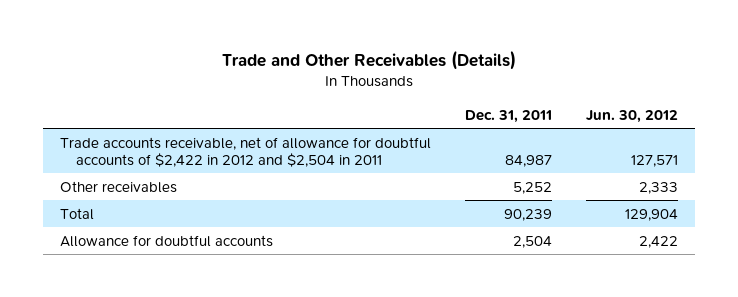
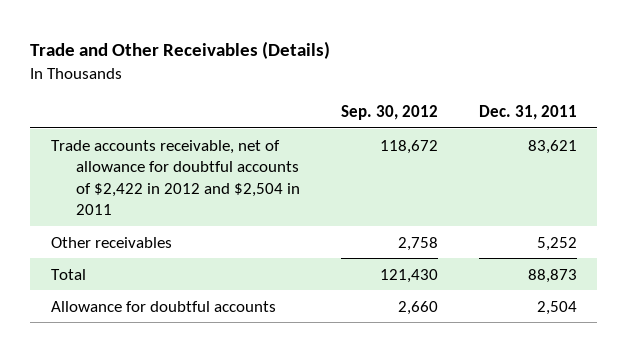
[585,109,678,123] Jun. 30, 2012 -> none
none -> [340,104,438,120] Sep. 30, 2012
[505,154,553,167] 84,987 -> [527,139,577,154] 83,621
[504,208,553,221] 90,239 -> [527,268,577,283] 88,873

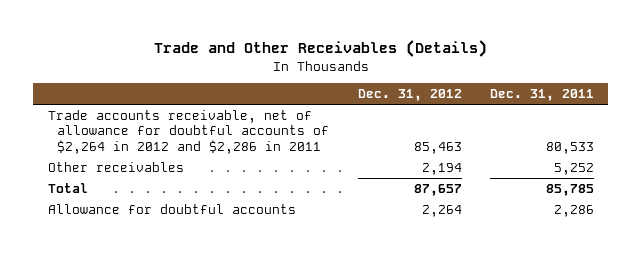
[340,104,438,120] Sep. 30, 2012 -> none
none -> [357,89,462,102] Dec. 31, 2012
[50,139,300,216] Trade accounts receivable, net of allowance for doubtful accounts of $2,422 in 2012 and $2,504 in 2011 -> [47,109,330,154] Trade accounts receivable, net of allowance for doubtful accounts of $2,264 in 2012 and $2,286 in 2011
[527,139,577,154] 83,621 -> [546,141,595,154] 80,533
[527,268,577,283] 88,873 -> [546,183,595,196] 85,785
[536,300,577,315] 2,504 -> [554,204,595,217] 2,286

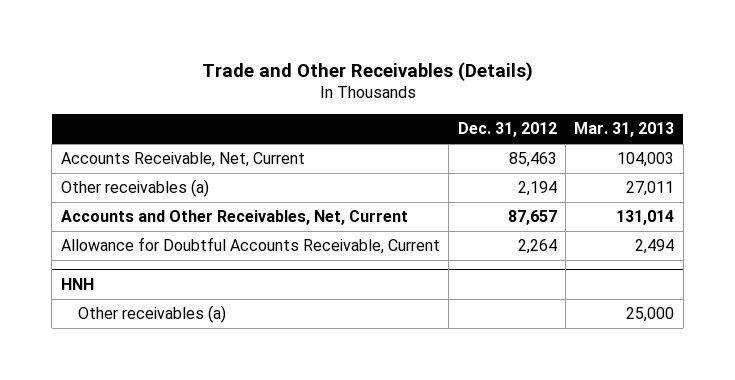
[490,89,595,102] Dec. 31, 2011 -> none
none -> [574,122,675,138] Mar. 31, 2013
[47,109,330,154] Trade accounts receivable, net of allowance for doubtful accounts of $2,264 in 2012 and $2,286 in 2011 -> [60,152,305,168] Accounts Receivable, Net, Current
[47,161,184,172] Other receivables -> [60,179,209,198] Other receivables (a)
[47,182,88,193] Total -> [60,210,408,226] Accounts and Other Receivables, Net, Current
[47,203,296,214] Allowance for doubtful accounts -> [60,237,440,255] Allowance for Doubtful Accounts Receivable, Current
none -> [60,277,94,290] HNH
none -> [77,305,226,324] Other receivables (a)

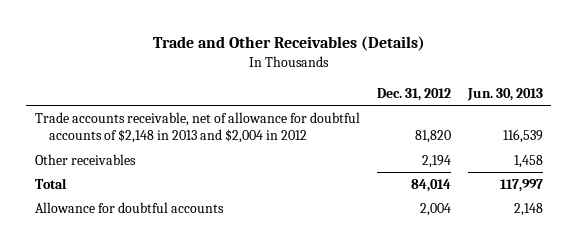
[574,122,675,138] Mar. 31, 2013 -> none
none -> [466,87,543,101] Jun. 30, 2013
[60,152,305,168] Accounts Receivable, Net, Current -> none
[60,210,408,226] Accounts and Other Receivables, Net, Current -> none
[60,277,94,290] HNH -> none
[77,305,226,324] Other receivables (a) -> none
none -> [34,111,360,144] Trade accounts receivable, net of allowance for doubtful accounts of $2,148 in 2013 and $2,004 in 2012
[60,179,209,198] Other receivables (a) -> [34,153,136,165] Other receivables
none -> [34,177,67,189] Total
[60,237,440,255] Allowance for Doubtful Accounts Receivable, Current -> [34,201,224,213] Allowance for doubtful accounts
[517,239,557,255] 2,264 -> [419,202,451,216] 2,004

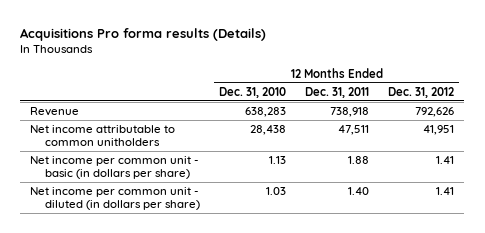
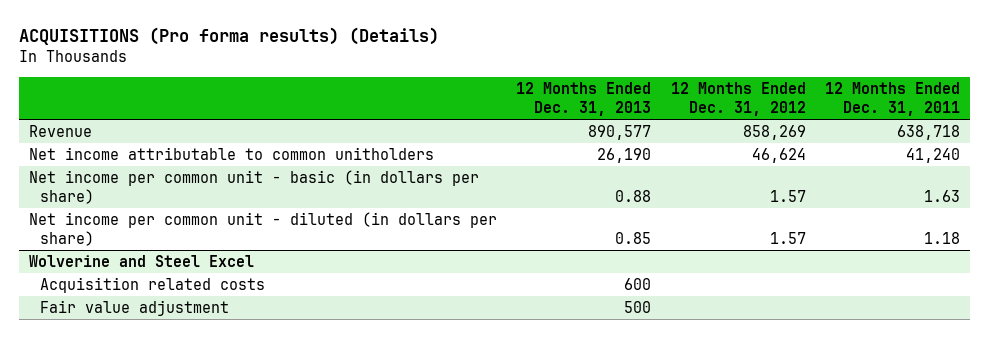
[20,28,267,42] Acquisitions Pro forma results (Details) -> [19,27,440,46] ACQUISITIONS (Pro forma results) (Details)
[218,86,286,98] Dec. 31, 2010 -> none
none -> [516,82,652,117] 12 Months Ended Dec. 31, 2013
[330,106,370,117] 738,918 -> [897,125,961,141] 638,718
[415,106,455,117] 792,626 -> [742,125,806,141] 858,269
[338,124,370,135] 47,511 -> [906,148,961,164] 41,240
[423,124,455,135] 41,951 -> [751,148,806,164] 46,624
[348,155,370,164] 1.88 -> [924,189,961,202] 1.63
[436,155,455,164] 1.41 -> [769,189,806,202] 1.57
[348,186,370,195] 1.40 -> [924,231,961,244] 1.18
[436,186,455,195] 1.41 -> [769,231,806,244] 1.57
none -> [28,255,254,268] Wolverine and Steel Excel
none -> [40,277,266,294] Acquisition related costs
none -> [40,300,230,317] Fair value adjustment

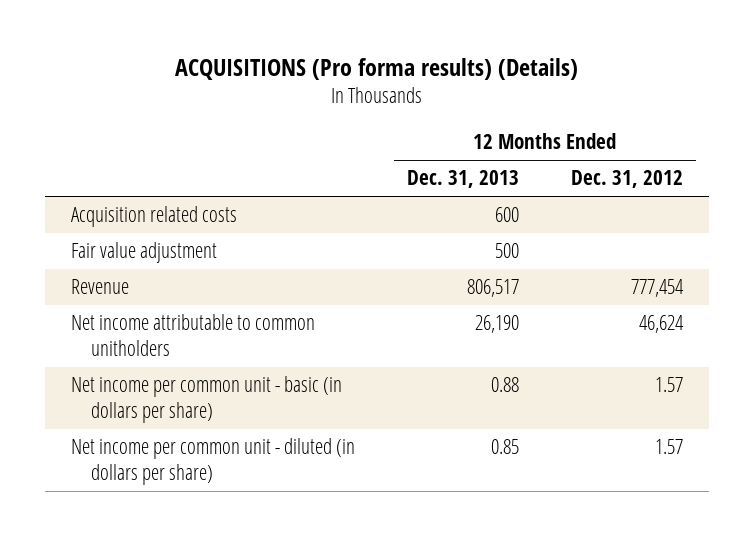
[825,82,961,117] 12 Months Ended Dec. 31, 2011 -> none
none -> [70,206,237,228] Acquisition related costs
none -> [70,242,217,264] Fair value adjustment
[588,125,652,141] 890,577 -> [466,279,519,298] 806,517
[742,125,806,141] 858,269 -> [630,279,684,298] 777,454
[28,255,254,268] Wolverine and Steel Excel -> none
[40,277,266,294] Acquisition related costs -> none
[40,300,230,317] Fair value adjustment -> none

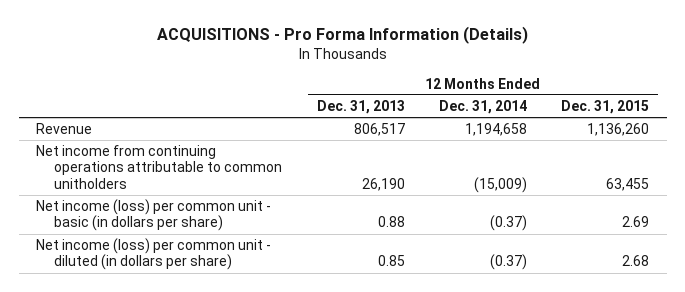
[174,58,578,81] ACQUISITIONS (Pro forma results) (Details) -> [156,26,528,45] ACQUISITIONS - Pro Forma Information (Details)
[570,170,683,189] Dec. 31, 2012 -> none
none -> [439,99,528,114] Dec. 31, 2014
none -> [561,99,650,114] Dec. 31, 2015
[70,206,237,228] Acquisition related costs -> none
[70,242,217,264] Fair value adjustment -> none
[70,314,315,357] Net income attributable to common unitholders -> [35,145,283,189] Net income from continuing operations attributable to common unitholders
[70,376,342,424] Net income per common unit - basic (in dollars per share) -> [35,199,271,232] Net income (loss) per common unit - basic (in dollars per share)
[70,438,355,486] Net income per common unit - diluted (in dollars per share) -> [35,238,271,271] Net income (loss) per common unit - diluted (in dollars per share)

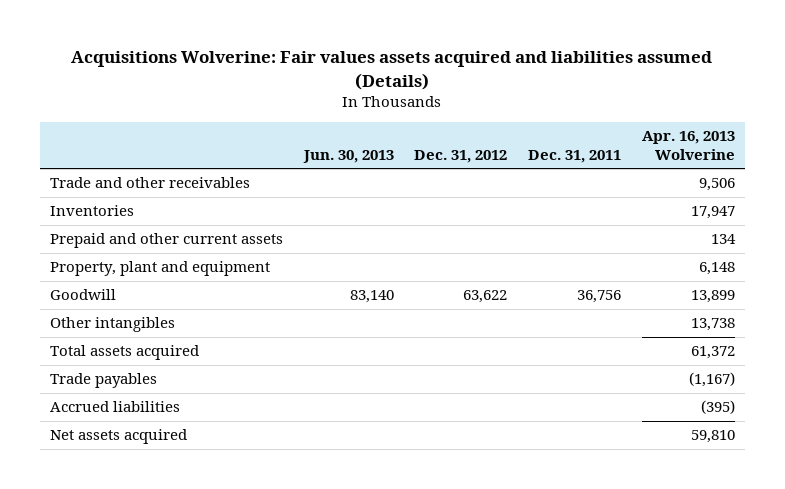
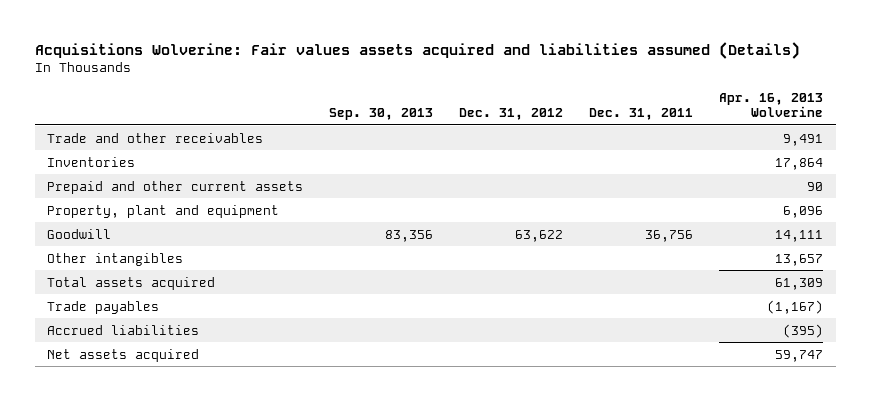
[302,149,394,163] Jun. 30, 2013 -> none
none -> [329,108,434,121] Sep. 30, 2013
[698,178,735,192] 9,506 -> [783,133,824,146] 9,491
[690,206,735,220] 17,947 -> [775,157,824,170] 17,864
[710,234,736,245] 134 -> [807,181,824,191] 90
[698,262,735,276] 6,148 -> [783,205,824,218] 6,096
[690,290,735,304] 13,899 -> [775,229,824,242] 14,111
[690,318,735,332] 13,738 -> [775,253,824,266] 13,657
[690,346,735,360] 61,372 -> [775,277,824,290] 61,309
[690,430,735,444] 59,810 -> [775,349,824,362] 59,747

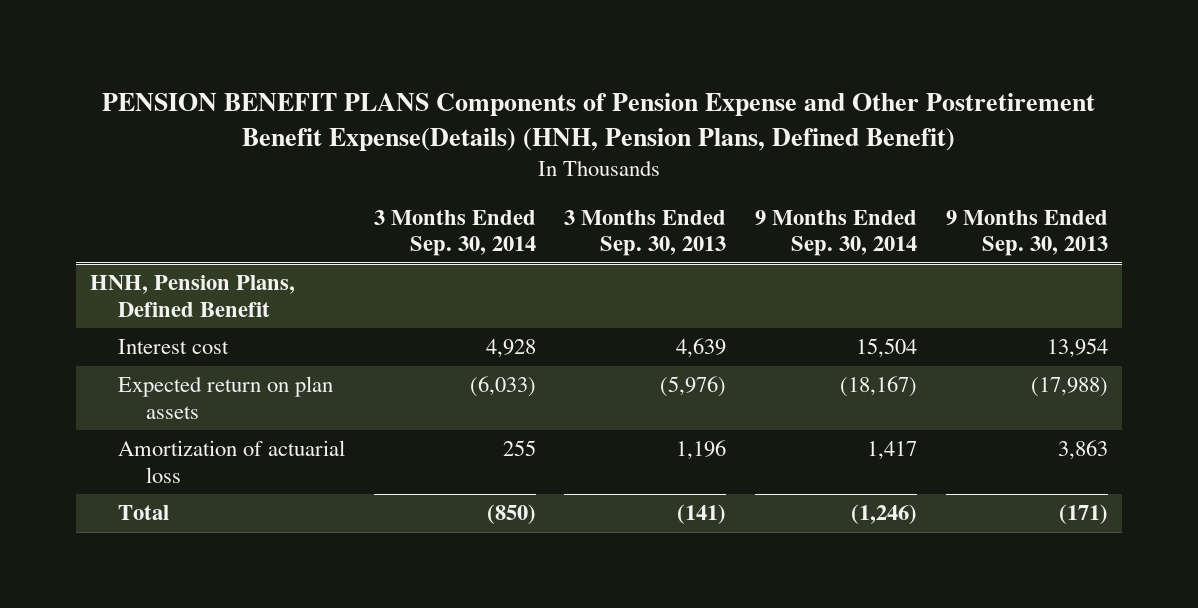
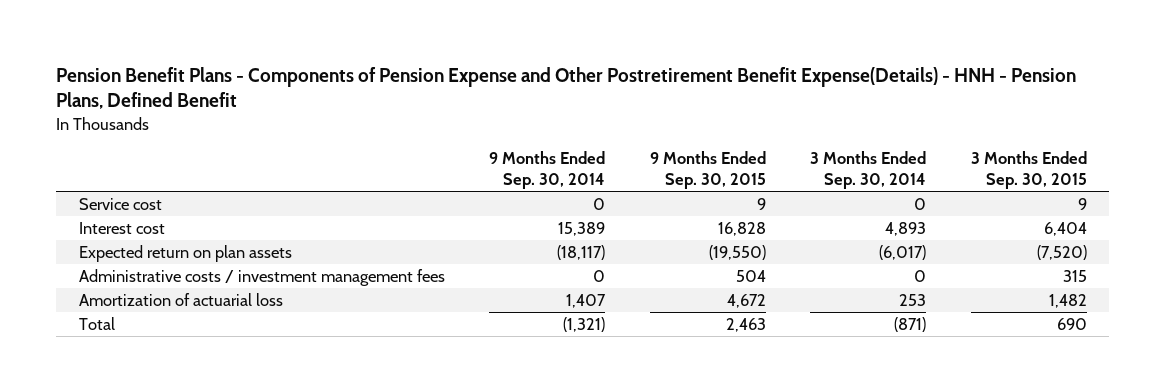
[101,92,1095,151] PENSION BENEFIT PLANS Components of Pension Expense and Other Postretirement Benefit Expense(Details) (HNH, Pension Plans, Defined Benefit) -> [56,66,1077,110] Pension Benefit Plans - Components of Pension Expense and Other Postretirement Benefit Expense(Details) - HNH - Pension Plans, Defined Benefit
[564,209,727,257] 3 Months Ended Sep. 30, 2013 -> none
[945,209,1108,257] 9 Months Ended Sep. 30, 2013 -> none
none -> [649,151,766,189] 9 Months Ended Sep. 30, 2015
none -> [970,151,1087,189] 3 Months Ended Sep. 30, 2015
[90,275,296,317] HNH, Pension Plans, Defined Benefit -> none
none -> [78,197,162,210] Service cost
[485,339,536,359] 4,928 -> [885,221,927,236] 4,893
[855,338,917,359] 15,504 -> [558,221,606,236] 15,389
[469,376,536,398] (6,033) -> [879,244,927,260] (6,017)
[839,376,917,398] (18,167) -> [557,244,606,260] (18,117)
none -> [78,268,445,286] Administrative costs / investment management fees
[502,440,536,457] 255 -> [899,293,927,306] 253
[866,441,917,461] 1,417 -> [566,293,607,308] 1,407
[486,504,536,525] (850) -> [894,316,927,332] (871)
[850,504,917,525] (1,246) -> [563,316,606,332] (1,321)

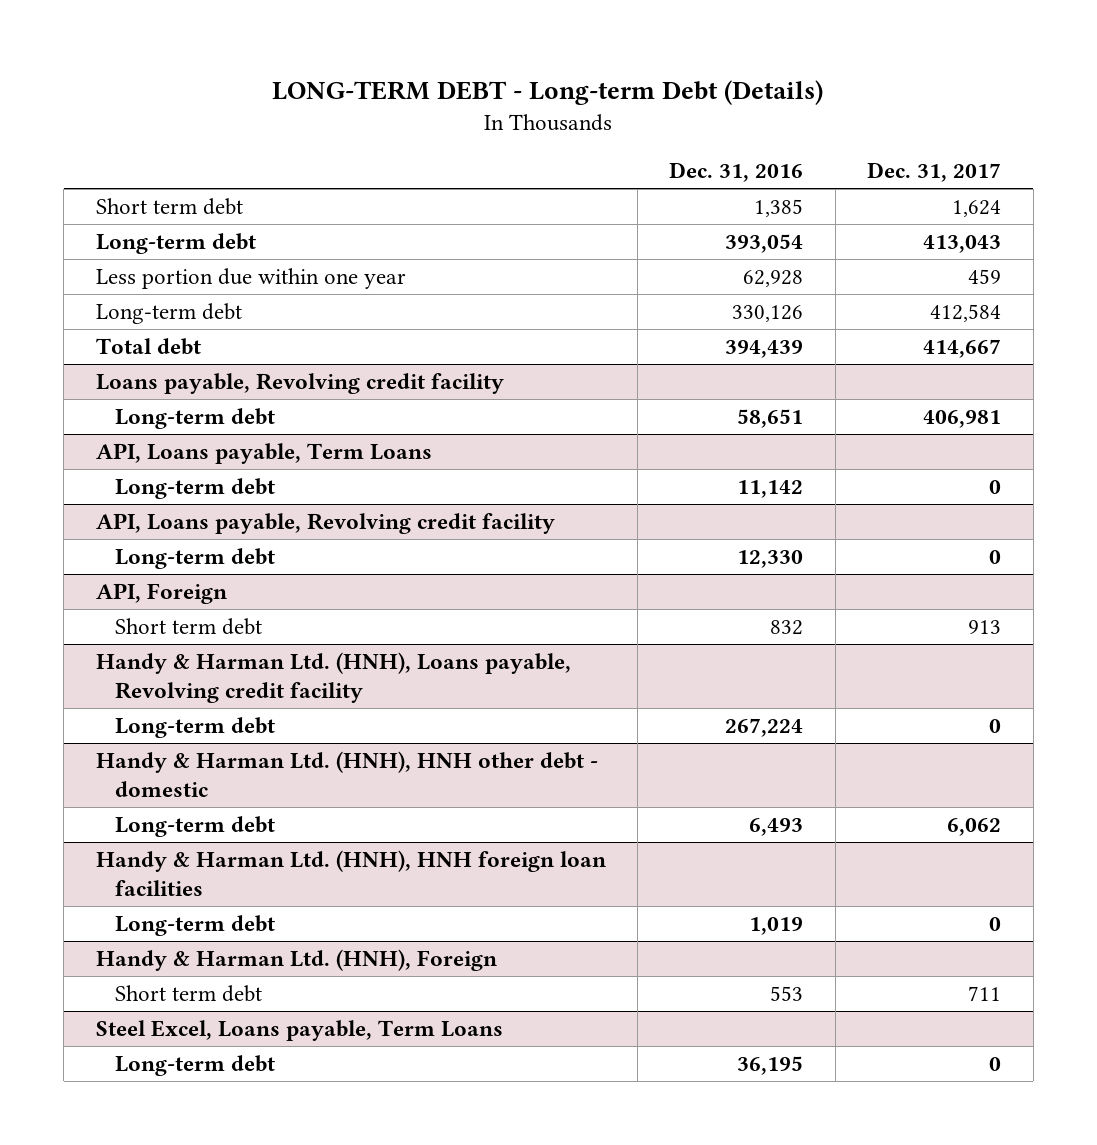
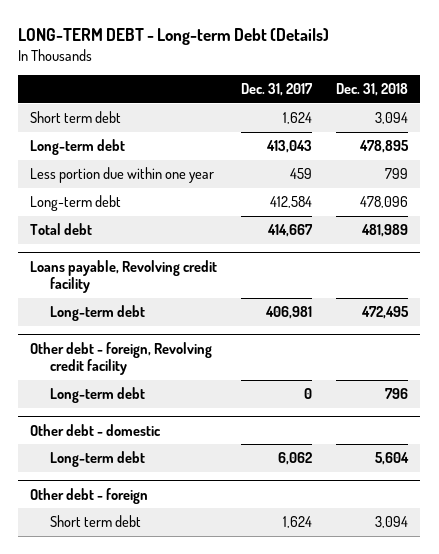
[669,161,804,182] Dec. 31, 2016 -> none
none -> [336,83,409,97] Dec. 31, 2018
[95,442,432,464] API, Loans payable, Term Loans -> none
[115,477,276,499] Long-term debt -> none
[95,512,555,534] API, Loans payable, Revolving credit facility -> none
[115,547,276,569] Long-term debt -> none
[95,582,227,604] API, Foreign -> none
[115,617,263,635] Short term debt -> none
[95,651,571,703] Handy & Harman Ltd. (HNH), Loans payable, Revolving credit facility -> none
none -> [30,341,213,376] Other debt - foreign, Revolving credit facility
[95,750,598,797] Handy & Harman Ltd. (HNH), HNH other debt - domestic -> none
none -> [30,423,162,436] Other debt - domestic
[95,849,606,896] Handy & Harman Ltd. (HNH), HNH foreign loan facilities -> none
[115,914,276,936] Long-term debt -> none
[95,948,497,971] Handy & Harman Ltd. (HNH), Foreign -> none
[95,1019,503,1041] Steel Excel, Loans payable, Term Loans -> none
[115,1054,276,1076] Long-term debt -> none
none -> [30,487,149,504] Other debt - foreign
[968,985,1002,1001] 711 -> [283,516,313,529] 1,624

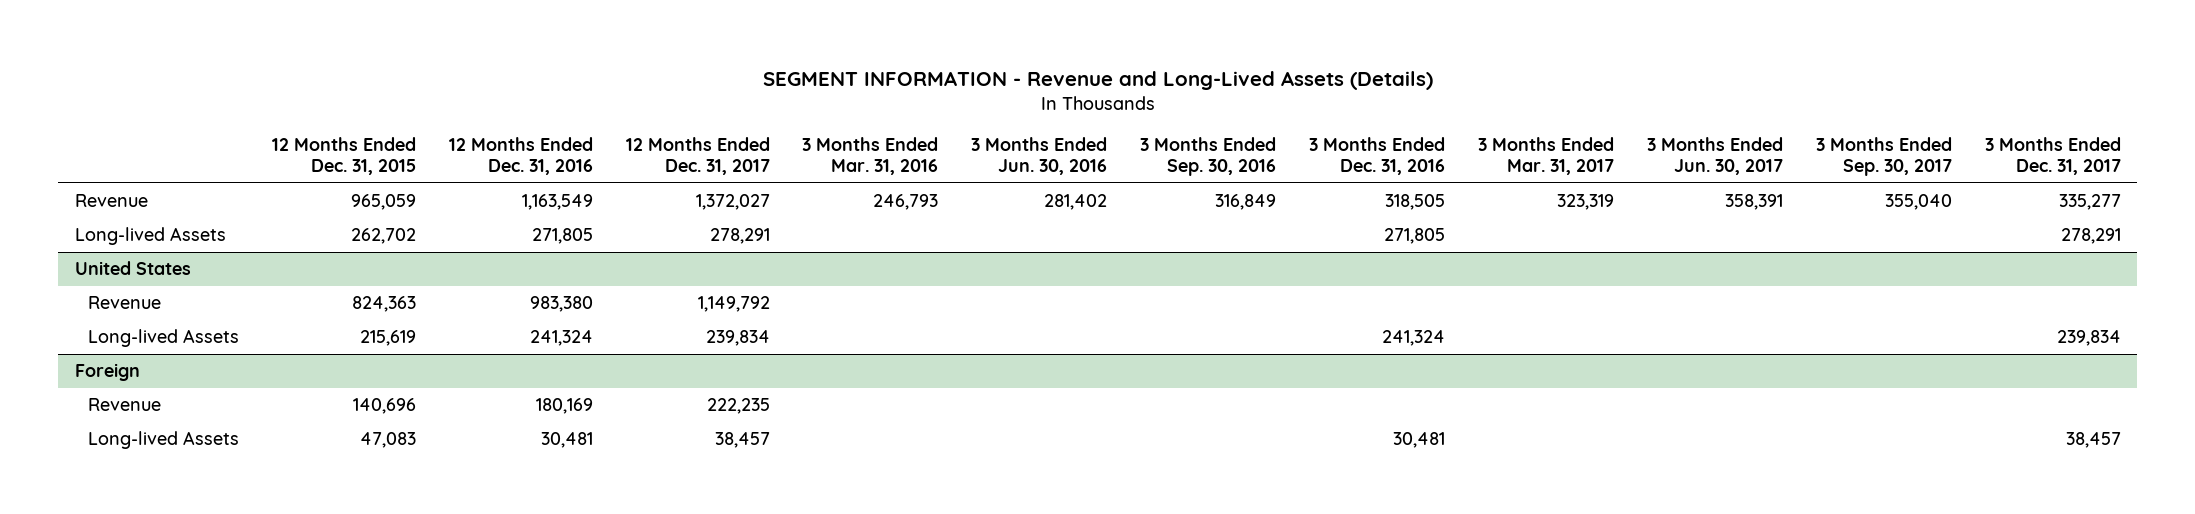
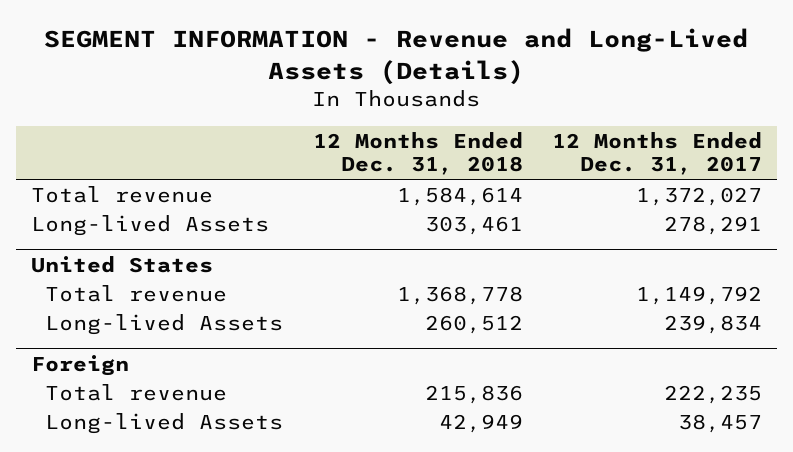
[271,137,416,176] 12 Months Ended Dec. 31, 2015 -> none
[448,137,593,176] 12 Months Ended Dec. 31, 2016 -> none
[802,137,939,176] 3 Months Ended Mar. 31, 2016 -> none
[971,137,1108,176] 3 Months Ended Jun. 30, 2016 -> none
[1140,137,1277,177] 3 Months Ended Sep. 30, 2016 -> none
[1309,137,1446,176] 3 Months Ended Dec. 31, 2016 -> none
[1478,137,1615,176] 3 Months Ended Mar. 31, 2017 -> none
[1647,137,1784,176] 3 Months Ended Jun. 30, 2017 -> none
[1815,137,1952,177] 3 Months Ended Sep. 30, 2017 -> none
[1984,137,2121,176] 3 Months Ended Dec. 31, 2017 -> none
none -> [312,131,523,176] 12 Months Ended Dec. 31, 2018
[74,194,148,208] Revenue -> [30,185,213,203] Total revenue
[87,296,161,310] Revenue -> [45,284,228,302] Total revenue
[87,398,161,412] Revenue -> [45,383,228,401] Total revenue

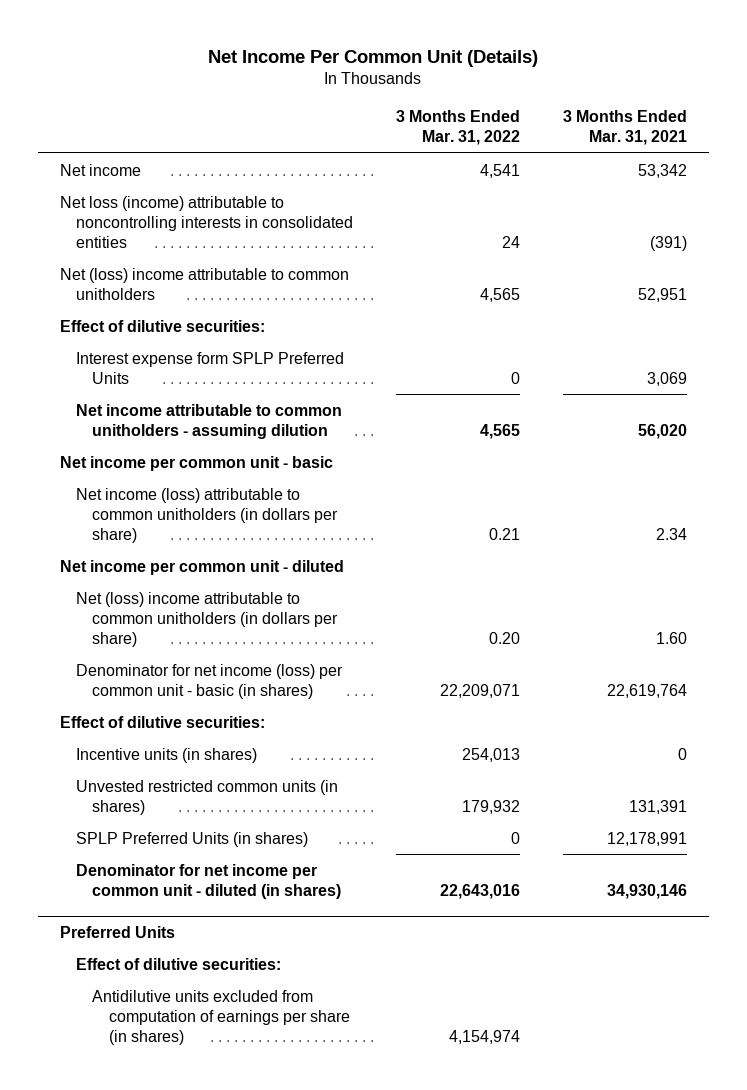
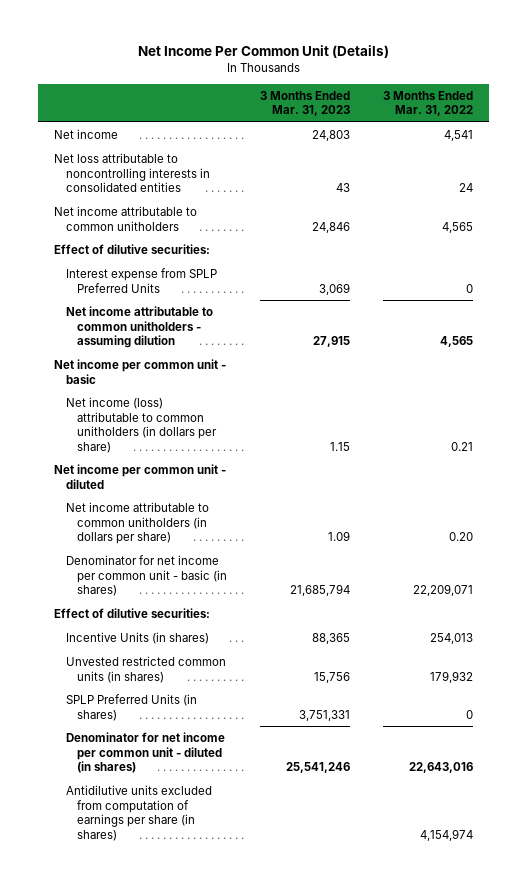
[563,109,688,145] 3 Months Ended Mar. 31, 2021 -> none
none -> [260,90,351,117] 3 Months Ended Mar. 31, 2023
[59,195,353,248] Net loss (income) attributable to noncontrolling interests in consolidated entities -> [54,153,210,193] Net loss attributable to noncontrolling interests in consolidated entities
[59,267,349,300] Net (loss) income attributable to common unitholders -> [54,206,198,231] Net income attributable to common unitholders
[75,351,344,384] Interest expense form SPLP Preferred Units -> [65,268,217,293] Interest expense from SPLP Preferred Units
[75,591,339,647] Net (loss) income attributable to common unitholders (in dollars per share) -> [65,502,209,545] Net income attributable to common unitholders (in dollars per share)
[75,663,343,699] Denominator for net income (loss) per common unit - basic (in shares) -> [65,555,228,597] Denominator for net income per common unit - basic (in shares)
[75,747,257,763] Incentive units (in shares) -> [65,632,209,645] Incentive Units (in shares)
[59,925,175,938] Preferred Units -> none
[75,957,281,970] Effect of dilutive securities: -> none

